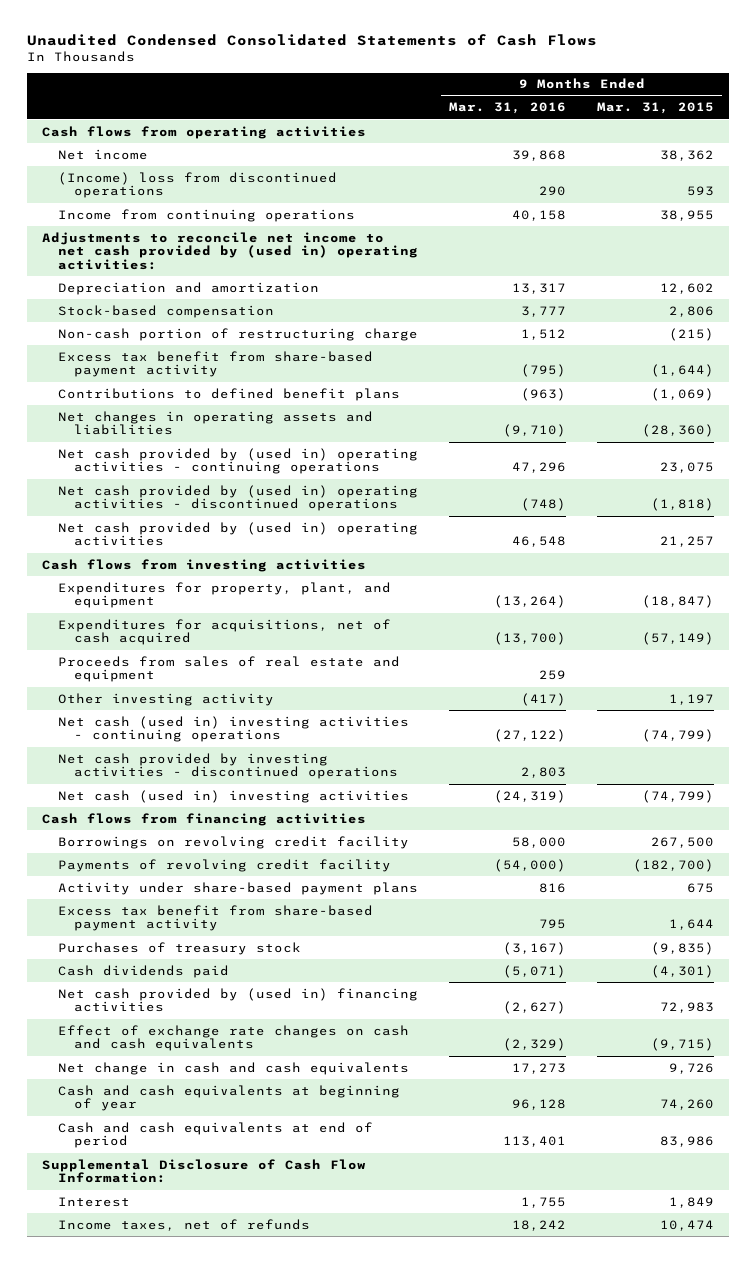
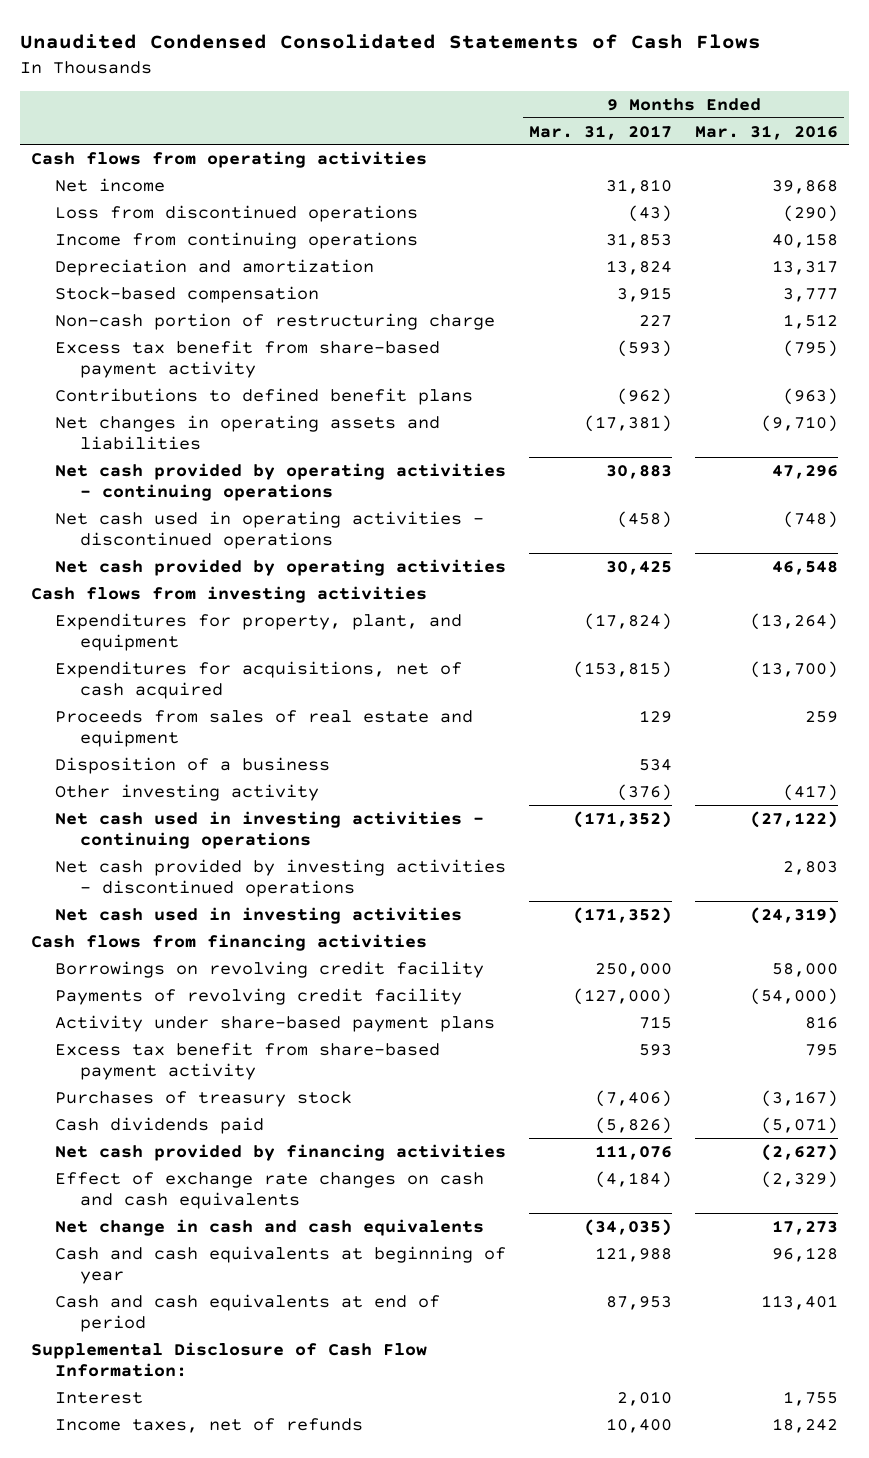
[596,102,714,115] Mar. 31, 2015 -> none
none -> [529,124,673,140] Mar. 31, 2017
[58,171,338,199] (Income) loss from discontinued operations -> [55,204,419,222] Loss from discontinued operations
[539,186,567,197] 290 -> [783,204,839,222] (290)
[42,231,419,270] Adjustments to reconcile net income to net cash provided by (used in) operating activities: -> none
[58,447,419,475] Net cash provided by (used in) operating activities - continuing operations -> [55,462,507,502] Net cash provided by operating activities - continuing operations
[58,484,419,512] Net cash provided by (used in) operating activities - discontinued operations -> [55,510,485,550] Net cash used in operating activities - discontinued operations
[58,521,419,547] Net cash provided by (used in) operating activities -> [55,558,507,576] Net cash provided by operating activities
none -> [55,756,331,774] Disposition of a business
[58,715,410,743] Net cash (used in) investing activities - continuing operations -> [55,810,485,850] Net cash used in investing activities - continuing operations
[58,789,410,803] Net cash (used in) investing activities -> [55,906,463,924] Net cash used in investing activities
[58,987,419,1013] Net cash provided by (used in) financing activities -> [55,1143,507,1161] Net cash provided by financing activities

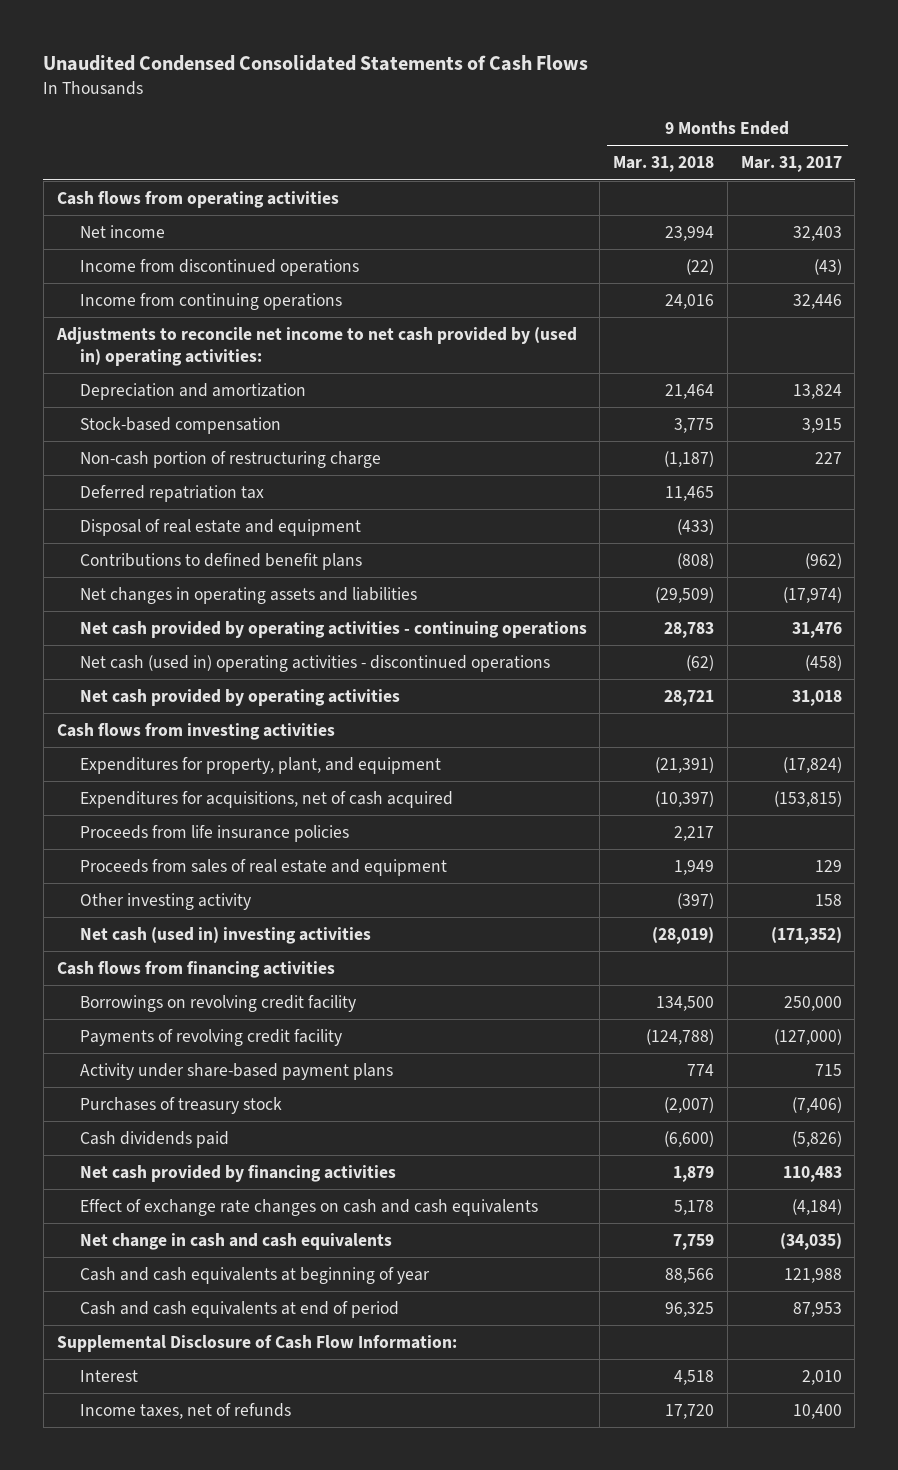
[695,124,839,140] Mar. 31, 2016 -> none
none -> [613,156,715,173] Mar. 31, 2018
[606,178,673,194] 31,810 -> [792,225,842,241] 32,403
[55,204,419,222] Loss from discontinued operations -> [79,258,359,276] Income from discontinued operations
[606,232,673,248] 31,853 -> [792,293,842,309] 32,446
none -> [55,326,577,367] Adjustments to reconcile net income to net cash provided by (used in) operating activities:
[55,339,441,379] Excess tax benefit from share-based payment activity -> none
none -> [79,484,264,502] Deferred repatriation tax
none -> [79,518,361,536] Disposal of real estate and equipment
[584,414,673,432] (17,381) -> [782,586,842,603] (17,974)
[606,464,673,479] 30,883 -> [791,621,842,638] 31,476
[55,510,485,550] Net cash used in operating activities - discontinued operations -> [79,654,550,672] Net cash (used in) operating activities - discontinued operations
[606,560,673,575] 30,425 -> [791,689,842,706] 31,018
none -> [79,824,349,842] Proceeds from life insurance policies
[55,756,331,774] Disposition of a business -> none
[55,810,485,850] Net cash used in investing activities - continuing operations -> none
[55,858,507,898] Net cash provided by investing activities - discontinued operations -> none
[617,783,673,801] (376) -> [814,893,842,906] 158
[55,906,463,924] Net cash used in investing activities -> [79,926,371,944] Net cash (used in) investing activities
[55,1041,441,1081] Excess tax benefit from share-based payment activity -> none
[595,1144,673,1160] 111,076 -> [782,1165,842,1182] 110,483

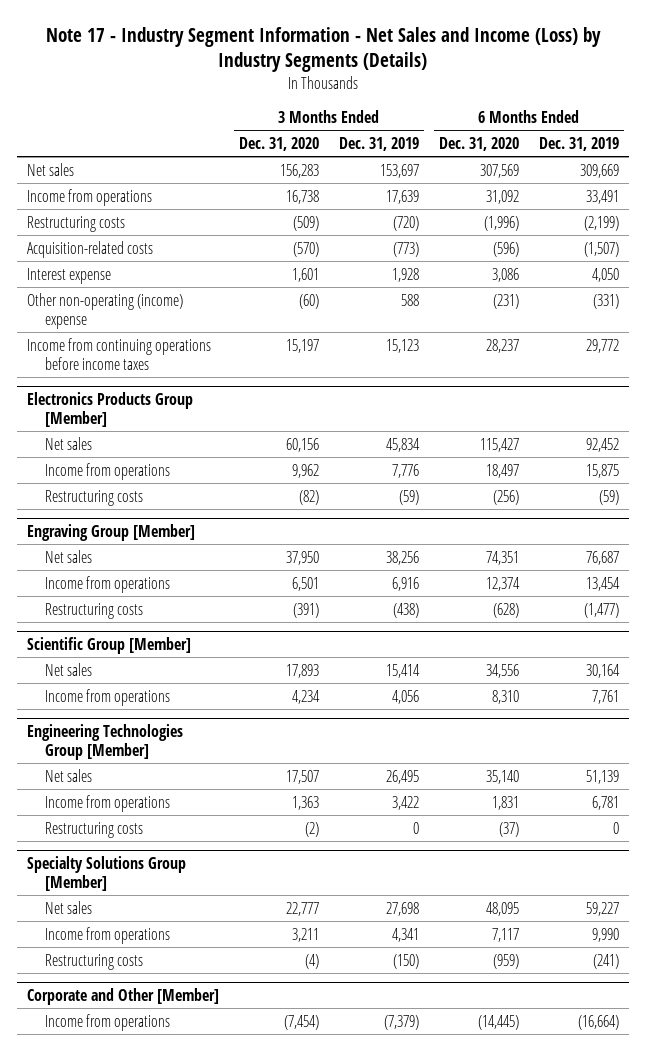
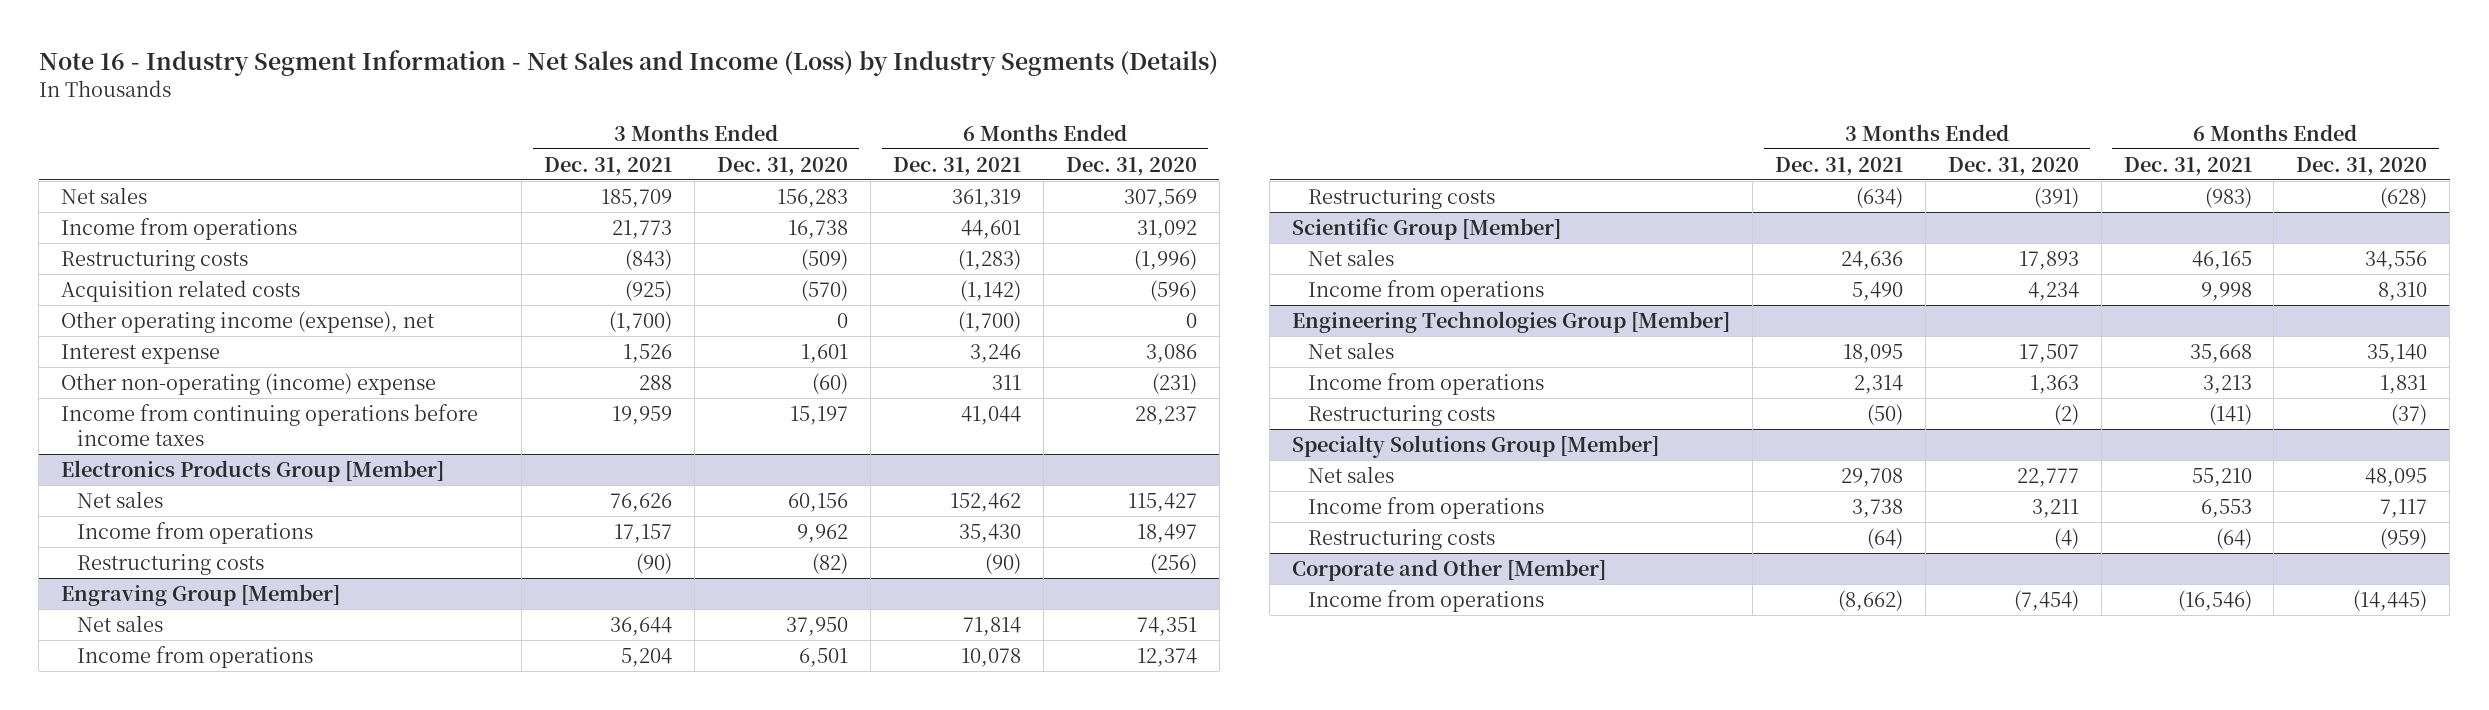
[46,27,602,72] Note 17 - Industry Segment Information - Net Sales and Income (Loss) by Industry Segments (Details) -> [38,50,1218,77] Note 16 - Industry Segment Information - Net Sales and Income (Loss) by Industry Segments (Details)
[339,137,420,152] Dec. 31, 2019 -> none
[539,137,620,152] Dec. 31, 2019 -> none
none -> [544,156,673,176] Dec. 31, 2021
none -> [892,156,1021,176] Dec. 31, 2021
[27,240,154,258] Acquisition-related costs -> [61,279,301,302] Acquisition related costs
none -> [61,310,436,333] Other operating income (expense), net

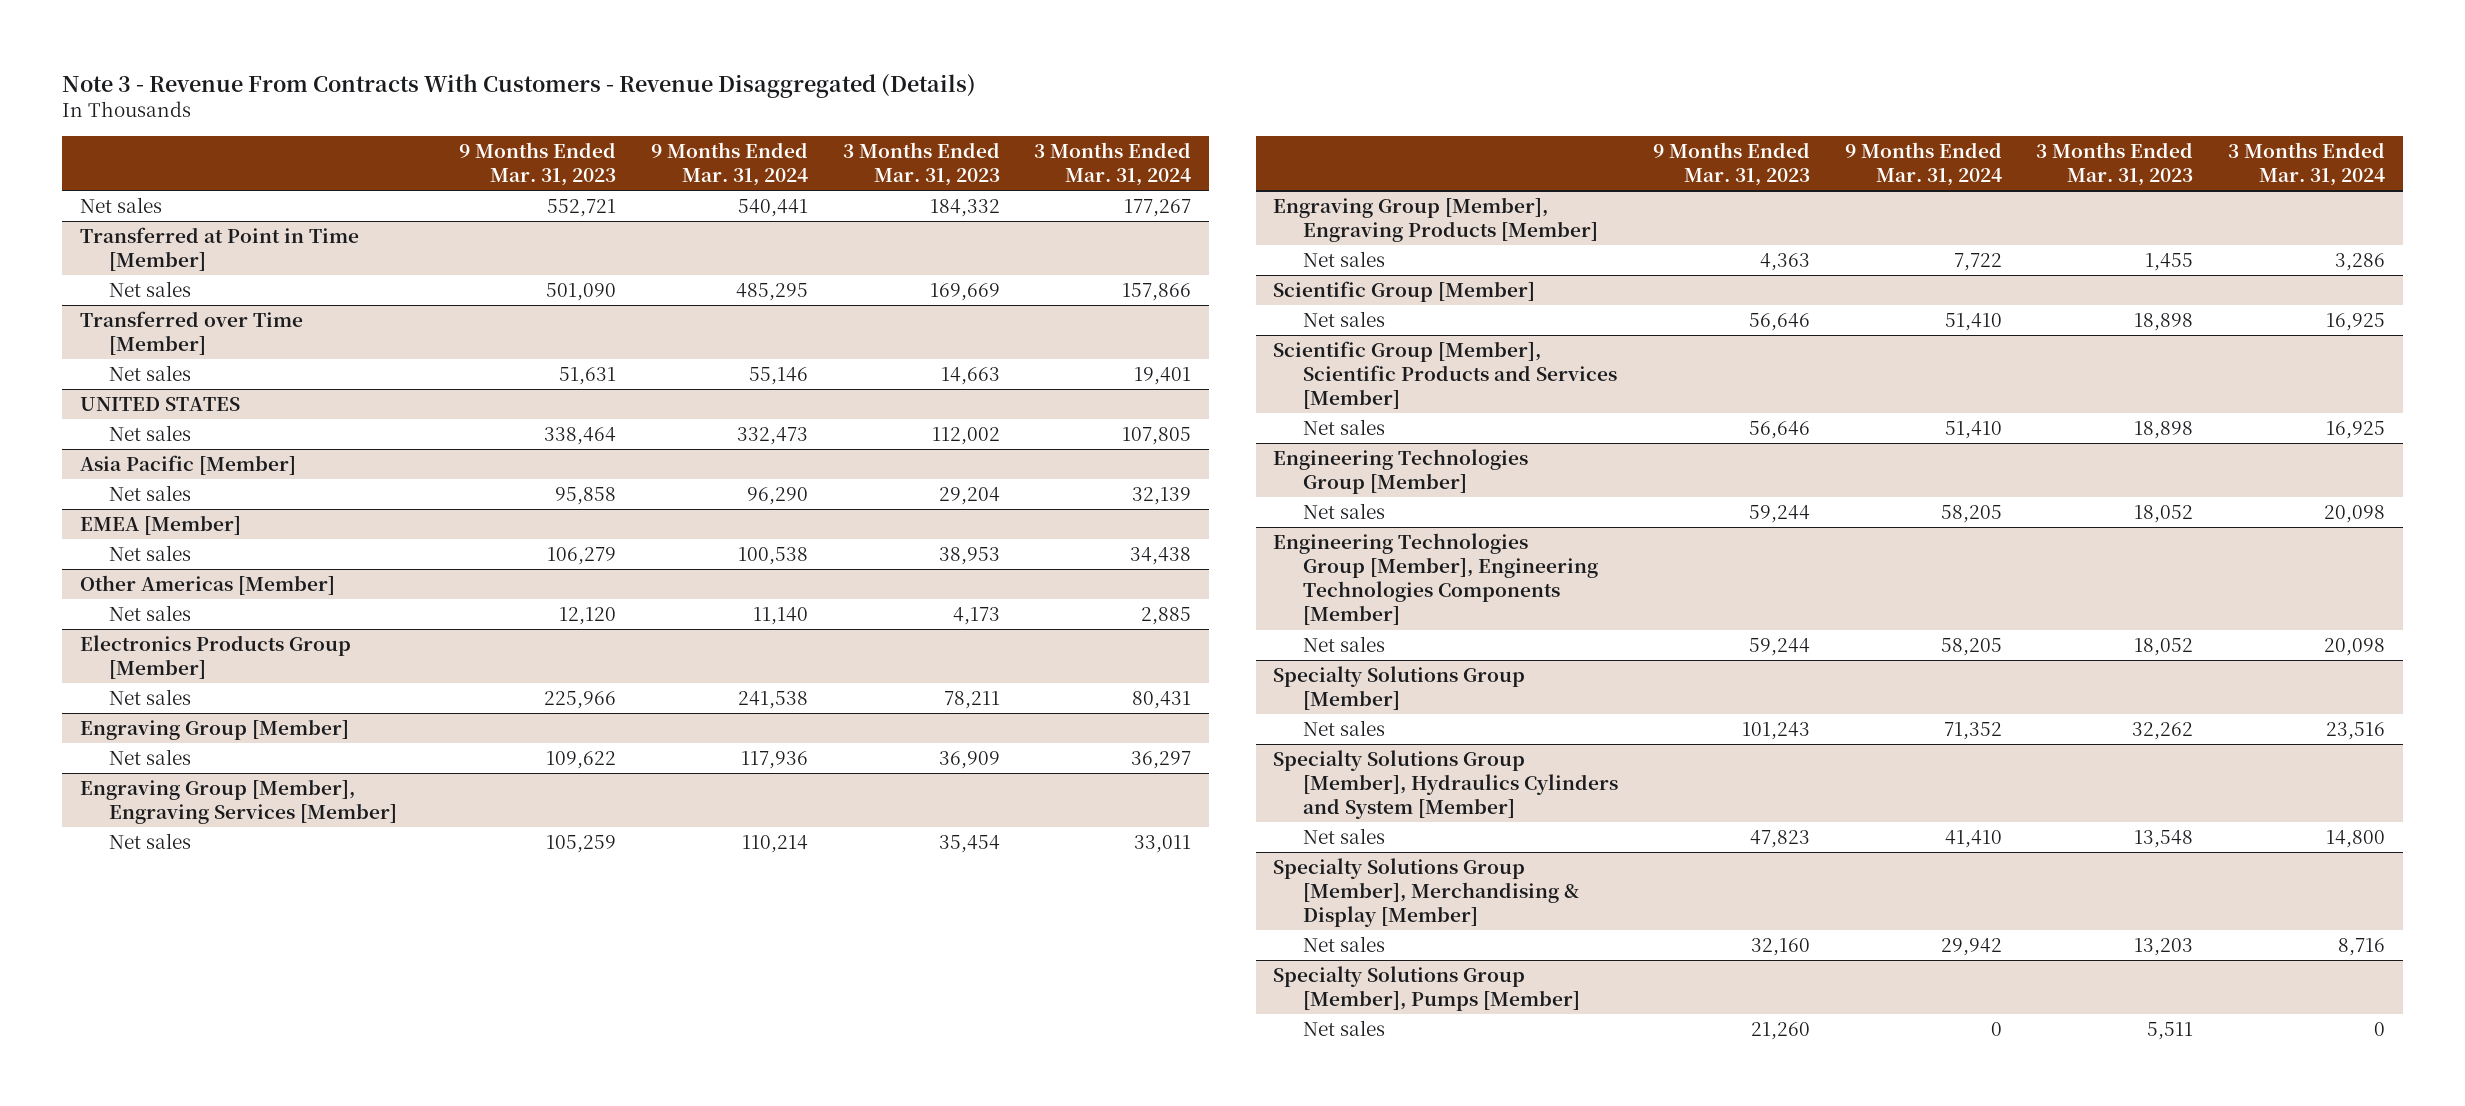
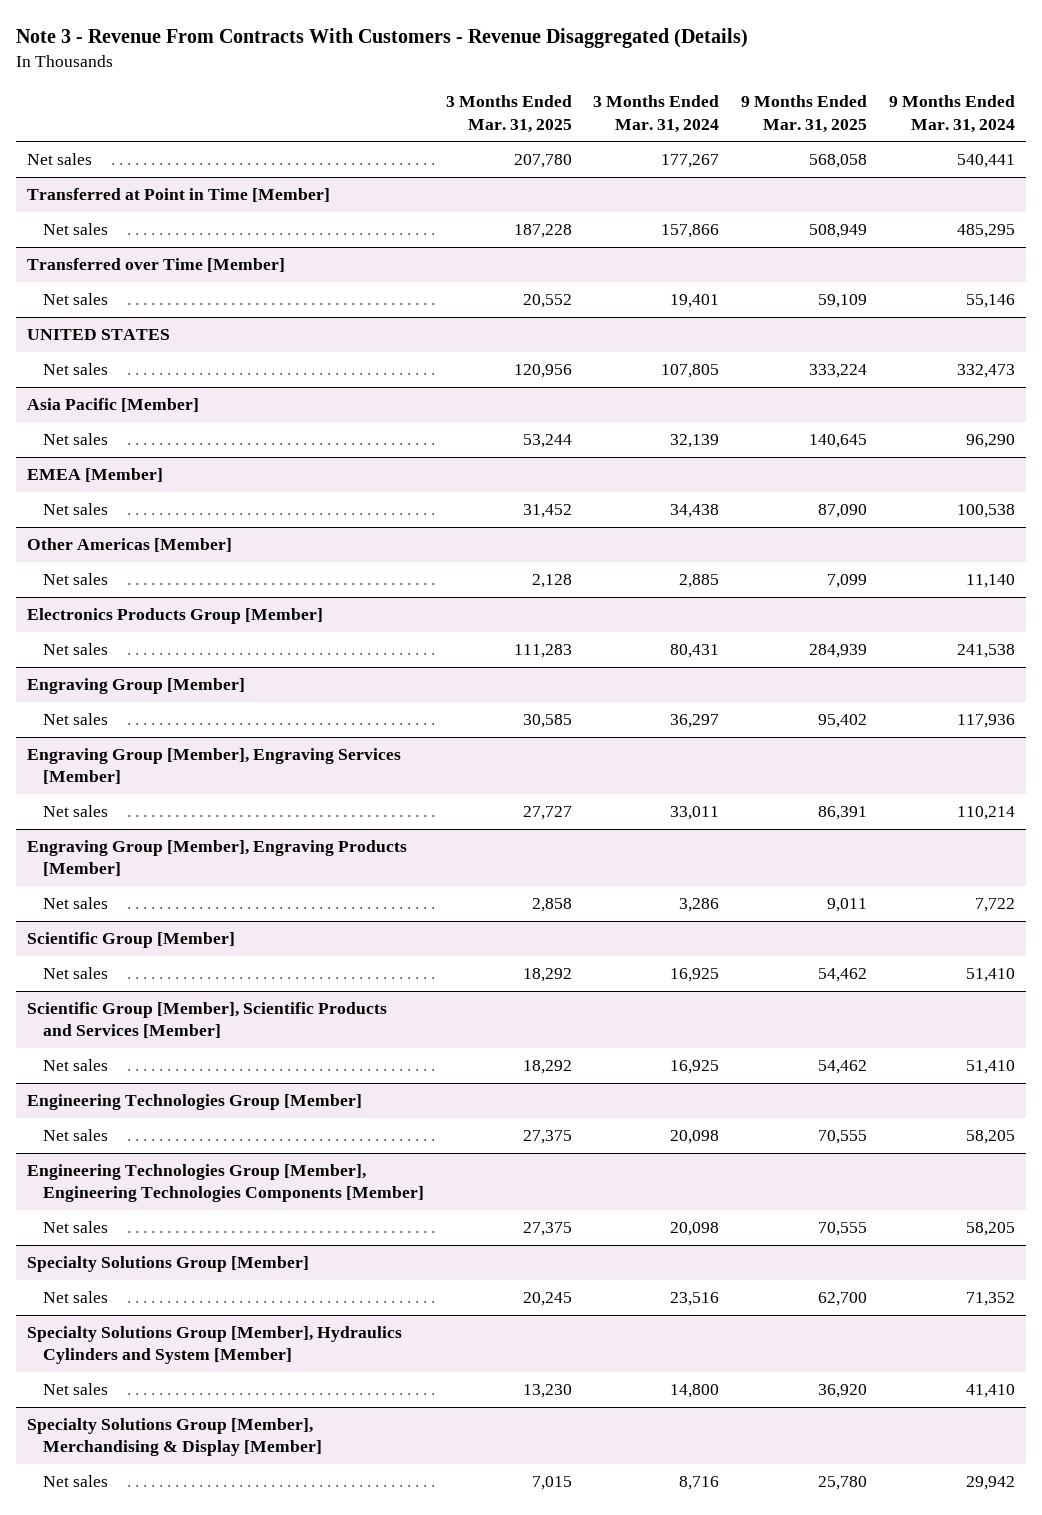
[459,141,617,186] 9 Months Ended Mar. 31, 2023 -> none
[842,141,1000,186] 3 Months Ended Mar. 31, 2023 -> none
none -> [445,95,572,133] 3 Months Ended Mar. 31, 2025
none -> [741,95,868,133] 9 Months Ended Mar. 31, 2025
[1273,966,1581,1012] Specialty Solutions Group [Member], Pumps [Member] -> none
[1303,1020,1386,1037] Net sales -> none

